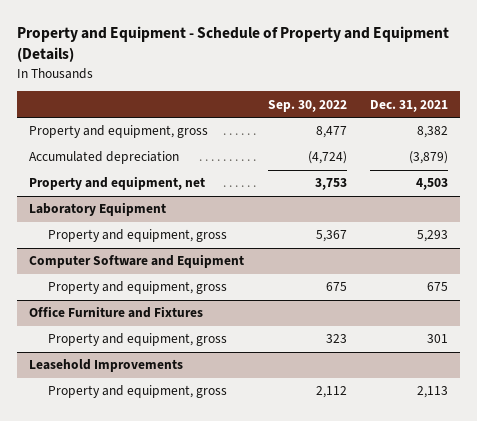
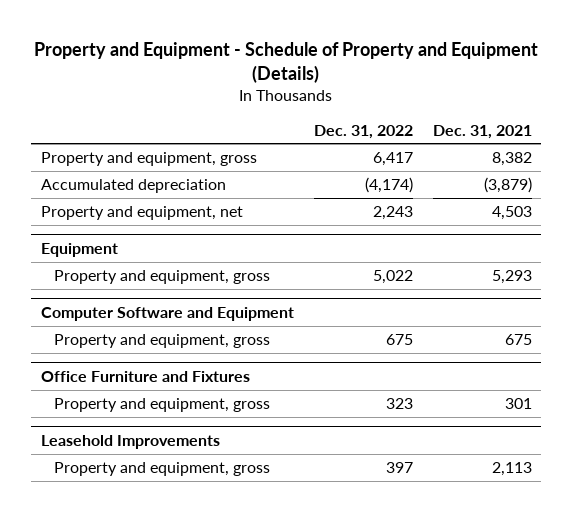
[267,99,347,112] Sep. 30, 2022 -> none
none -> [313,124,413,139] Dec. 31, 2022
[28,202,166,217] Laboratory Equipment -> [41,242,119,257] Equipment

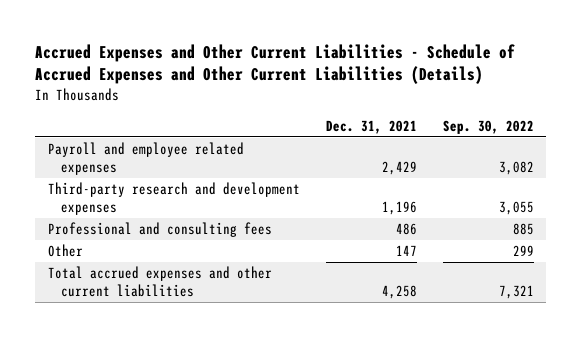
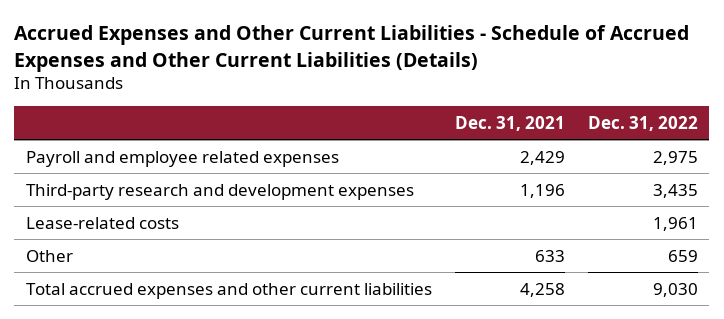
[442,119,534,134] Sep. 30, 2022 -> none
none -> [587,115,698,131] Dec. 31, 2022
[47,222,272,238] Professional and consulting fees -> none
none -> [25,216,179,229] Lease-related costs
[395,245,417,257] 147 -> [534,249,565,262] 633

